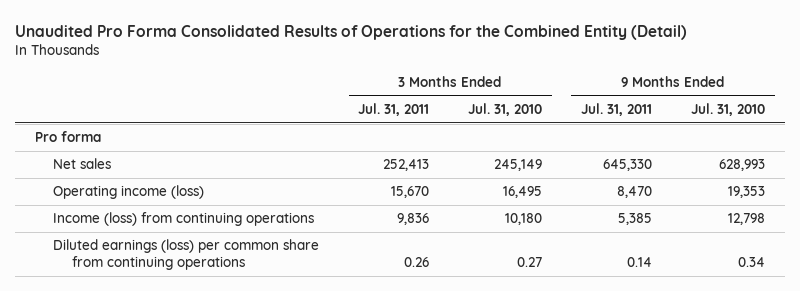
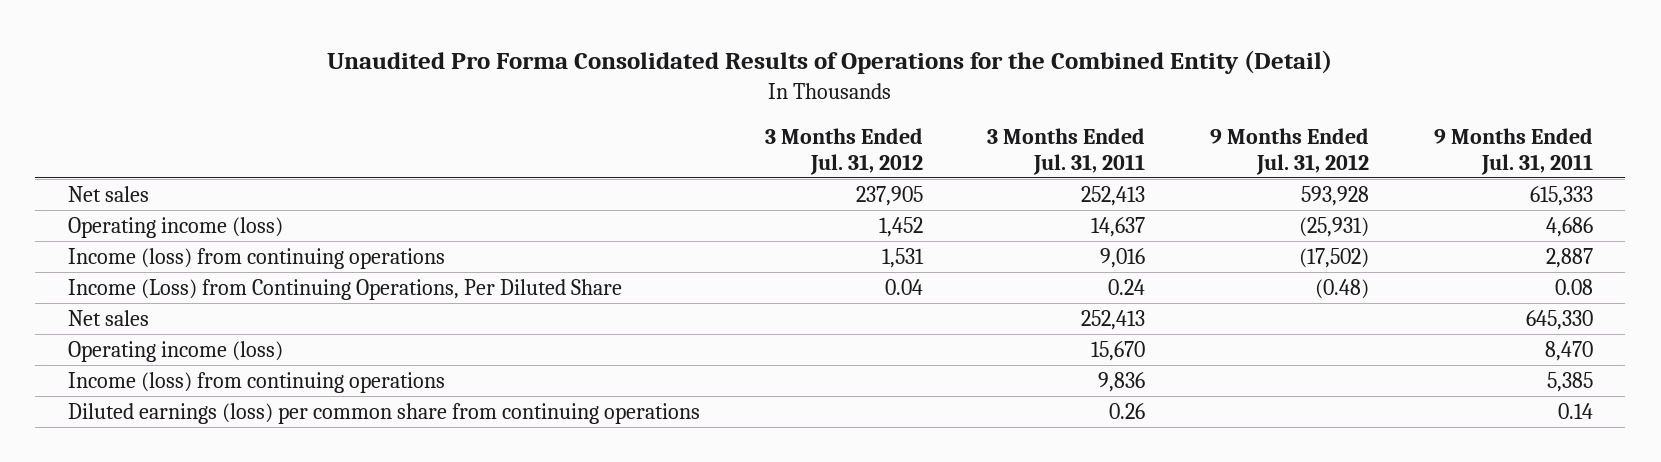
[468,103,543,117] Jul. 31, 2010 -> none
[691,103,766,117] Jul. 31, 2010 -> none
none -> [764,127,923,175] 3 Months Ended Jul. 31, 2012
none -> [1210,127,1370,175] 9 Months Ended Jul. 31, 2012
[34,131,101,143] Pro forma -> none
none -> [67,186,149,203] Net sales
none -> [67,217,283,239] Operating income (loss)
none -> [67,248,445,270] Income (loss) from continuing operations
none -> [67,279,622,301] Income (Loss) from Continuing Operations, Per Diluted Share

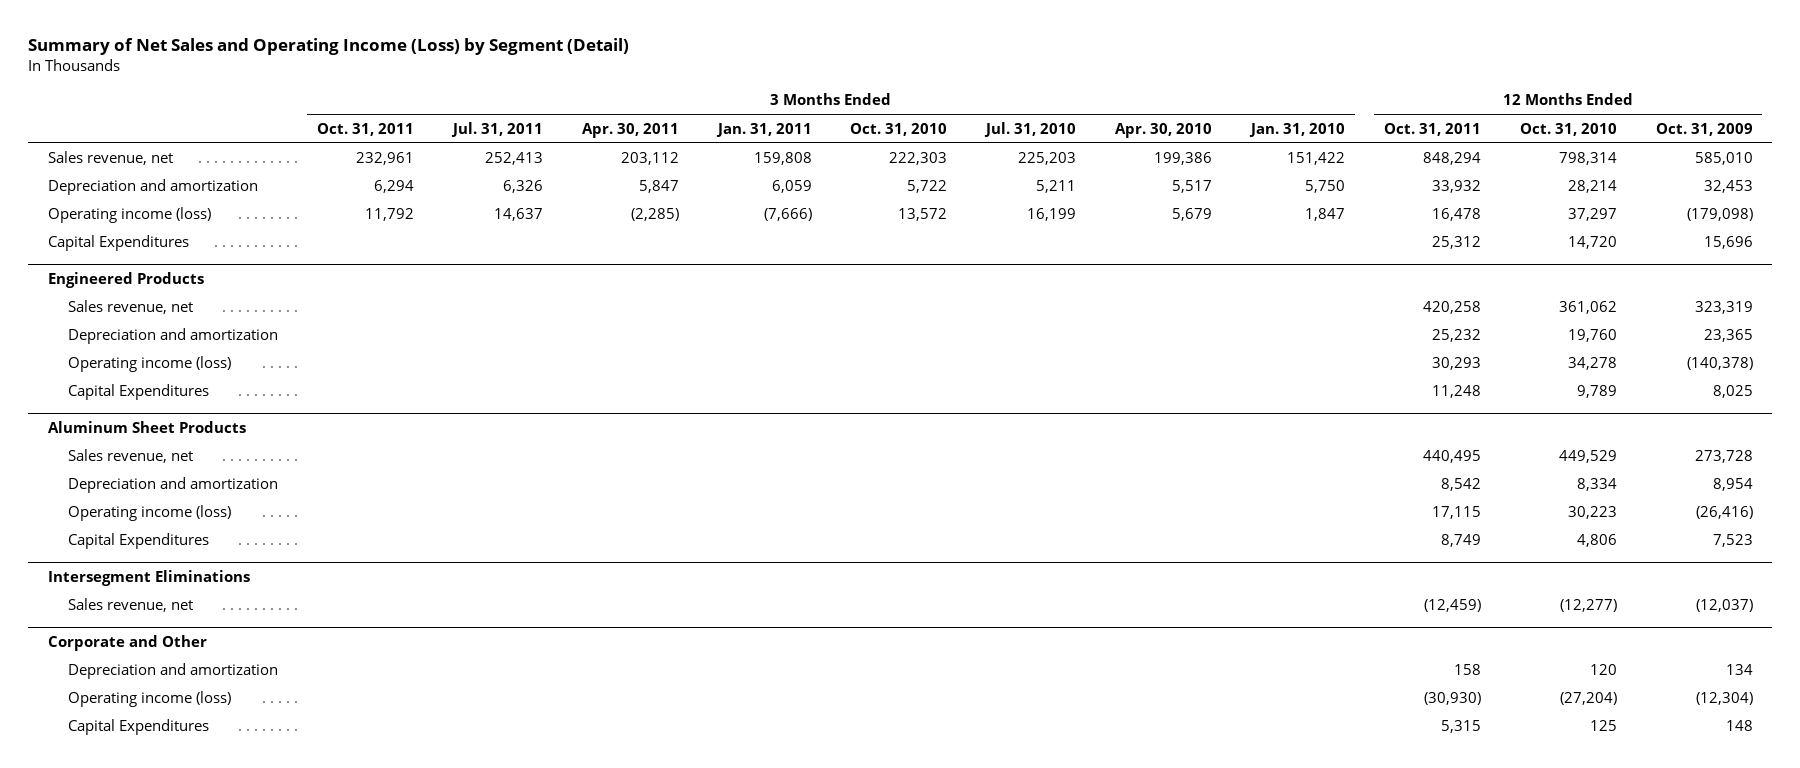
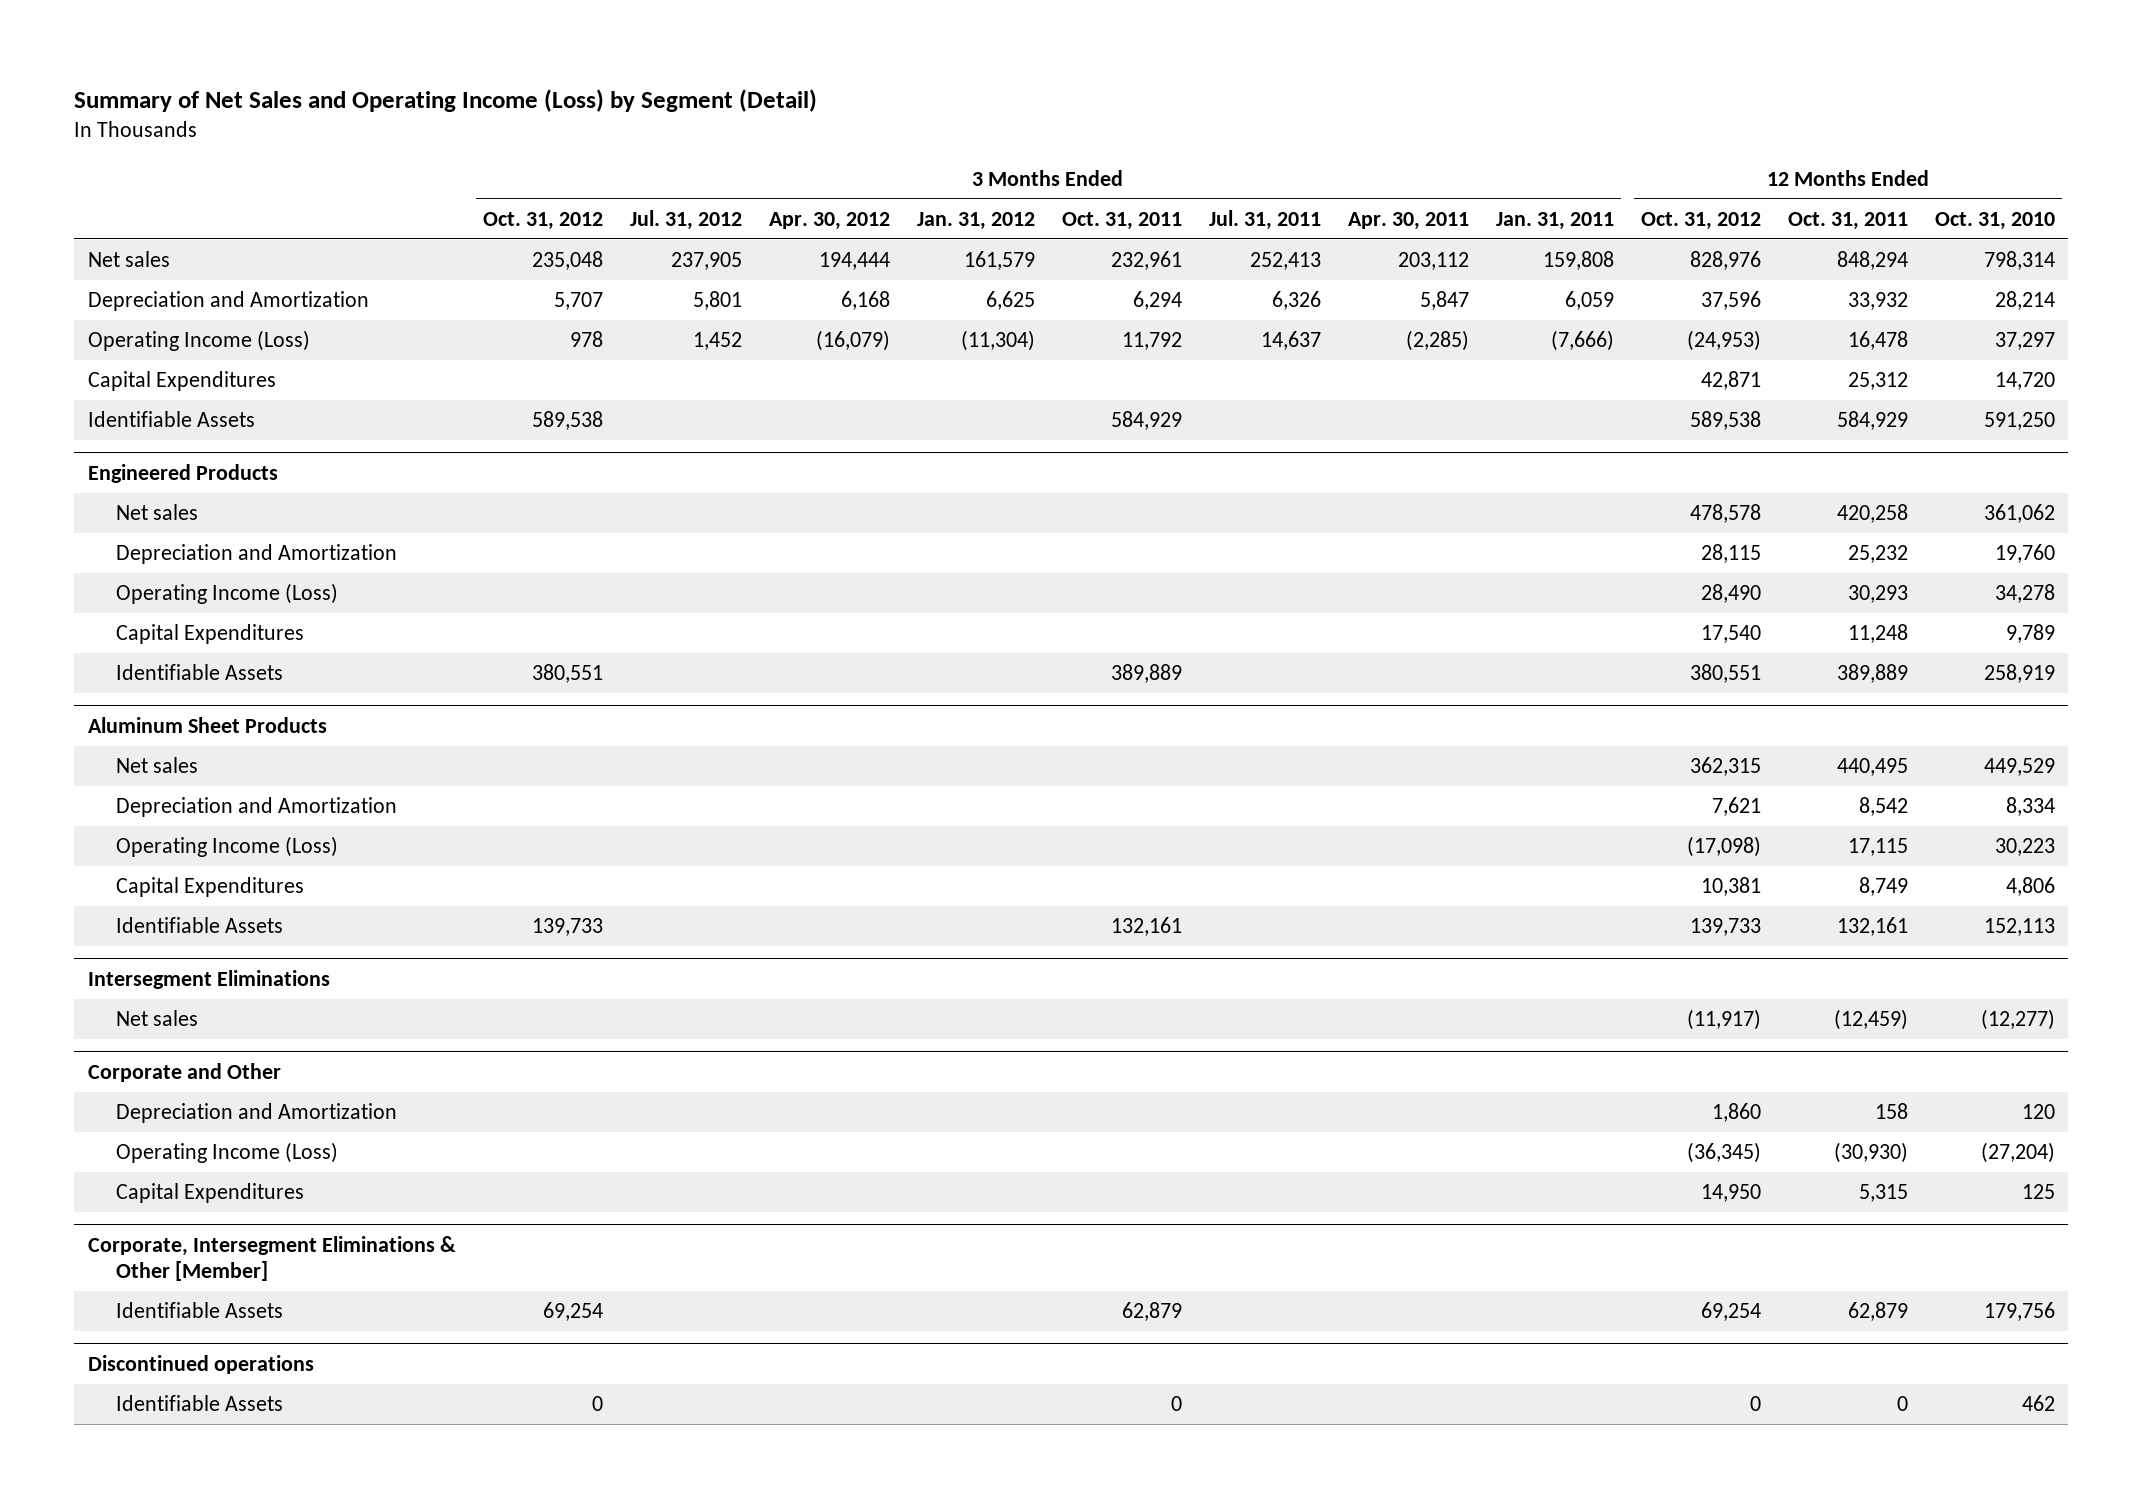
[850,122,948,136] Oct. 31, 2010 -> none
[984,121,1077,137] Jul. 31, 2010 -> none
[1115,122,1213,138] Apr. 30, 2010 -> none
[1249,122,1346,137] Jan. 31, 2010 -> none
[1655,122,1753,136] Oct. 31, 2009 -> none
none -> [482,211,603,230] Oct. 31, 2012
none -> [629,209,742,230] Jul. 31, 2012
none -> [768,211,890,230] Apr. 30, 2012
none -> [916,211,1035,230] Jan. 31, 2012
none -> [1640,211,1761,230] Oct. 31, 2012
[47,151,173,166] Sales revenue, net -> [87,250,170,267] Net sales
[47,179,258,196] Depreciation and amortization -> [87,290,369,311] Depreciation and Amortization
[47,207,211,224] Operating income (loss) -> [87,329,310,351] Operating Income (Loss)
none -> [87,410,255,427] Identifiable Assets
[68,300,194,315] Sales revenue, net -> [116,503,199,520] Net sales
[68,328,279,345] Depreciation and amortization -> [116,543,398,564] Depreciation and Amortization
[68,356,232,373] Operating income (loss) -> [116,582,339,604] Operating Income (Loss)
none -> [116,663,284,680] Identifiable Assets
[68,449,194,464] Sales revenue, net -> [116,756,199,773] Net sales
[68,477,279,494] Depreciation and amortization -> [116,796,398,817] Depreciation and Amortization
[68,505,232,522] Operating income (loss) -> [116,835,339,857] Operating Income (Loss)
none -> [116,916,284,933] Identifiable Assets
[68,598,194,613] Sales revenue, net -> [116,1009,199,1026] Net sales
[68,663,279,680] Depreciation and amortization -> [116,1102,398,1123] Depreciation and Amortization
[68,691,232,708] Operating income (loss) -> [116,1141,339,1163] Operating Income (Loss)
none -> [87,1235,456,1281] Corporate, Intersegment Eliminations & Other [Member]
none -> [116,1301,284,1318] Identifiable Assets
none -> [87,1354,314,1374] Discontinued operations
none -> [116,1394,284,1411] Identifiable Assets

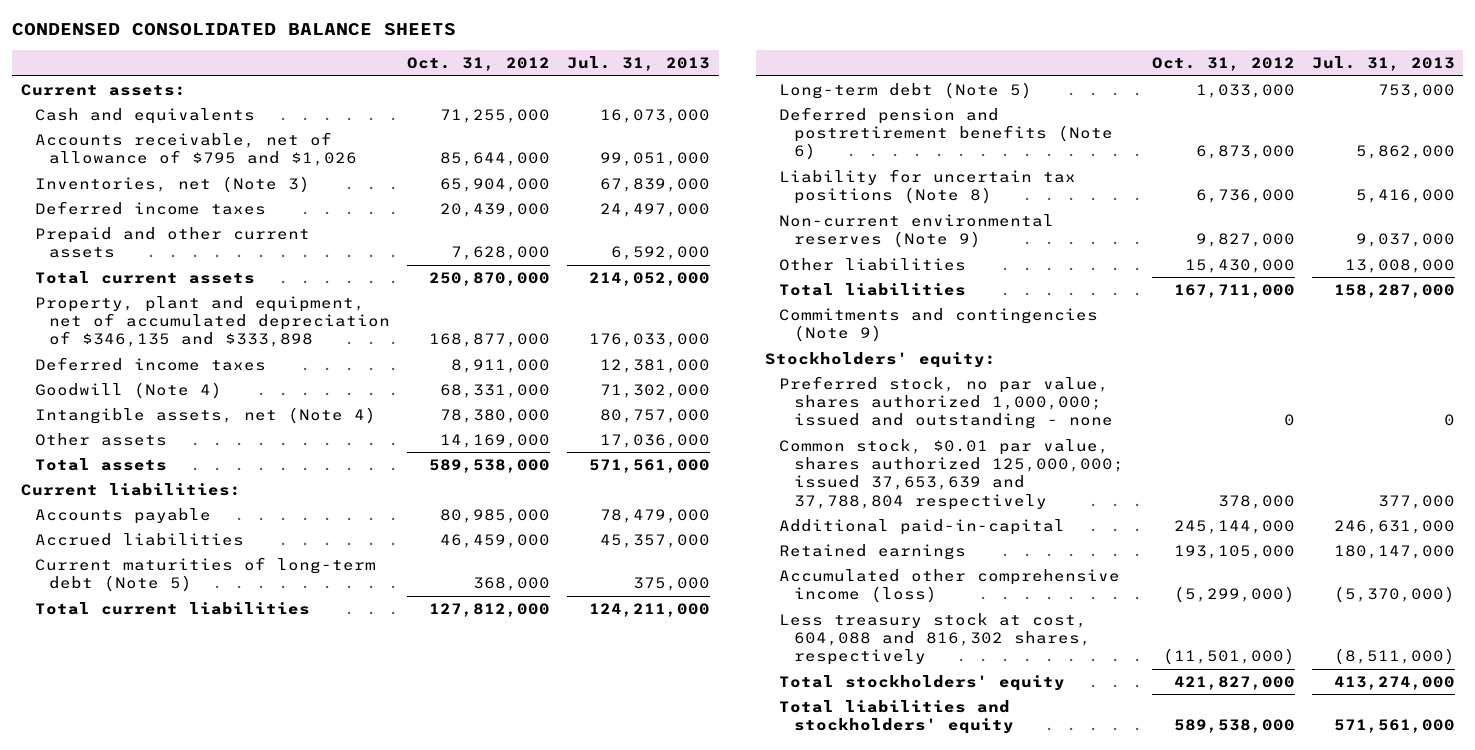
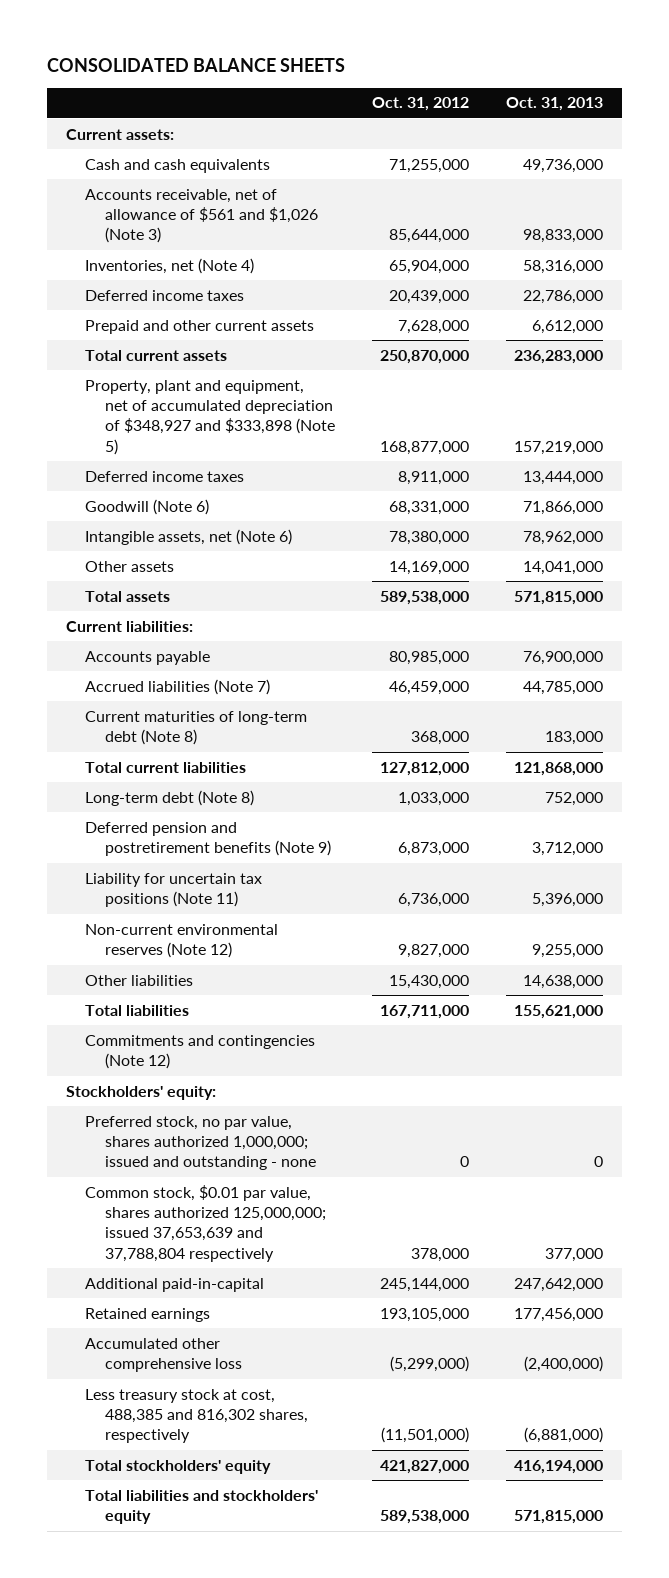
[12,23,457,37] CONDENSED CONSOLIDATED BALANCE SHEETS -> [47,57,346,72] CONSOLIDATED BALANCE SHEETS
[567,56,711,72] Jul. 31, 2013 -> none
none -> [506,97,604,112] Oct. 31, 2013
[34,107,255,124] Cash and equivalents -> [85,158,271,173] Cash and cash equivalents
[34,131,358,167] Accounts receivable, net of allowance of $795 and $1,026 -> [85,188,319,244] Accounts receivable, net of allowance of $561 and $1,026 (Note 3)
[34,175,310,193] Inventories, net (Note 3) -> [85,257,255,274] Inventories, net (Note 4)
[34,295,391,348] Property, plant and equipment, net of accumulated depreciation of $346,135 and $333,898 -> [85,379,336,455] Property, plant and equipment, net of accumulated depreciation of $348,927 and $333,898 (Note 5)
[34,381,222,399] Goodwill (Note 4) -> [85,498,210,515] Goodwill (Note 6)
[34,406,376,424] Intangible assets, net (Note 4) -> [85,528,293,545] Intangible assets, net (Note 6)
[34,532,244,546] Accrued liabilities -> [85,678,271,695] Accrued liabilities (Note 7)
[34,556,376,593] Current maturities of long-term debt (Note 5) -> [85,710,308,746] Current maturities of long-term debt (Note 8)
[779,81,1033,99] Long-term debt (Note 5) -> [85,789,255,806] Long-term debt (Note 8)
[779,106,1113,161] Deferred pension and postretirement benefits (Note 6) -> [85,821,332,857] Deferred pension and postretirement benefits (Note 9)
[779,168,1077,205] Liability for uncertain tax positions (Note 8) -> [85,872,263,908] Liability for uncertain tax positions (Note 11)
[779,213,1055,249] Non-current environmental reserves (Note 9) -> [85,923,279,959] Non-current environmental reserves (Note 12)
[779,307,1099,343] Commitments and contingencies (Note 9) -> [85,1034,316,1070] Commitments and contingencies (Note 12)
[779,568,1121,604] Accumulated other comprehensive income (loss) -> [85,1337,243,1373] Accumulated other comprehensive loss
[779,612,1091,666] Less treasury stock at cost, 604,088 and 816,302 shares, respectively -> [85,1388,309,1444] Less treasury stock at cost, 488,385 and 816,302 shares, respectively

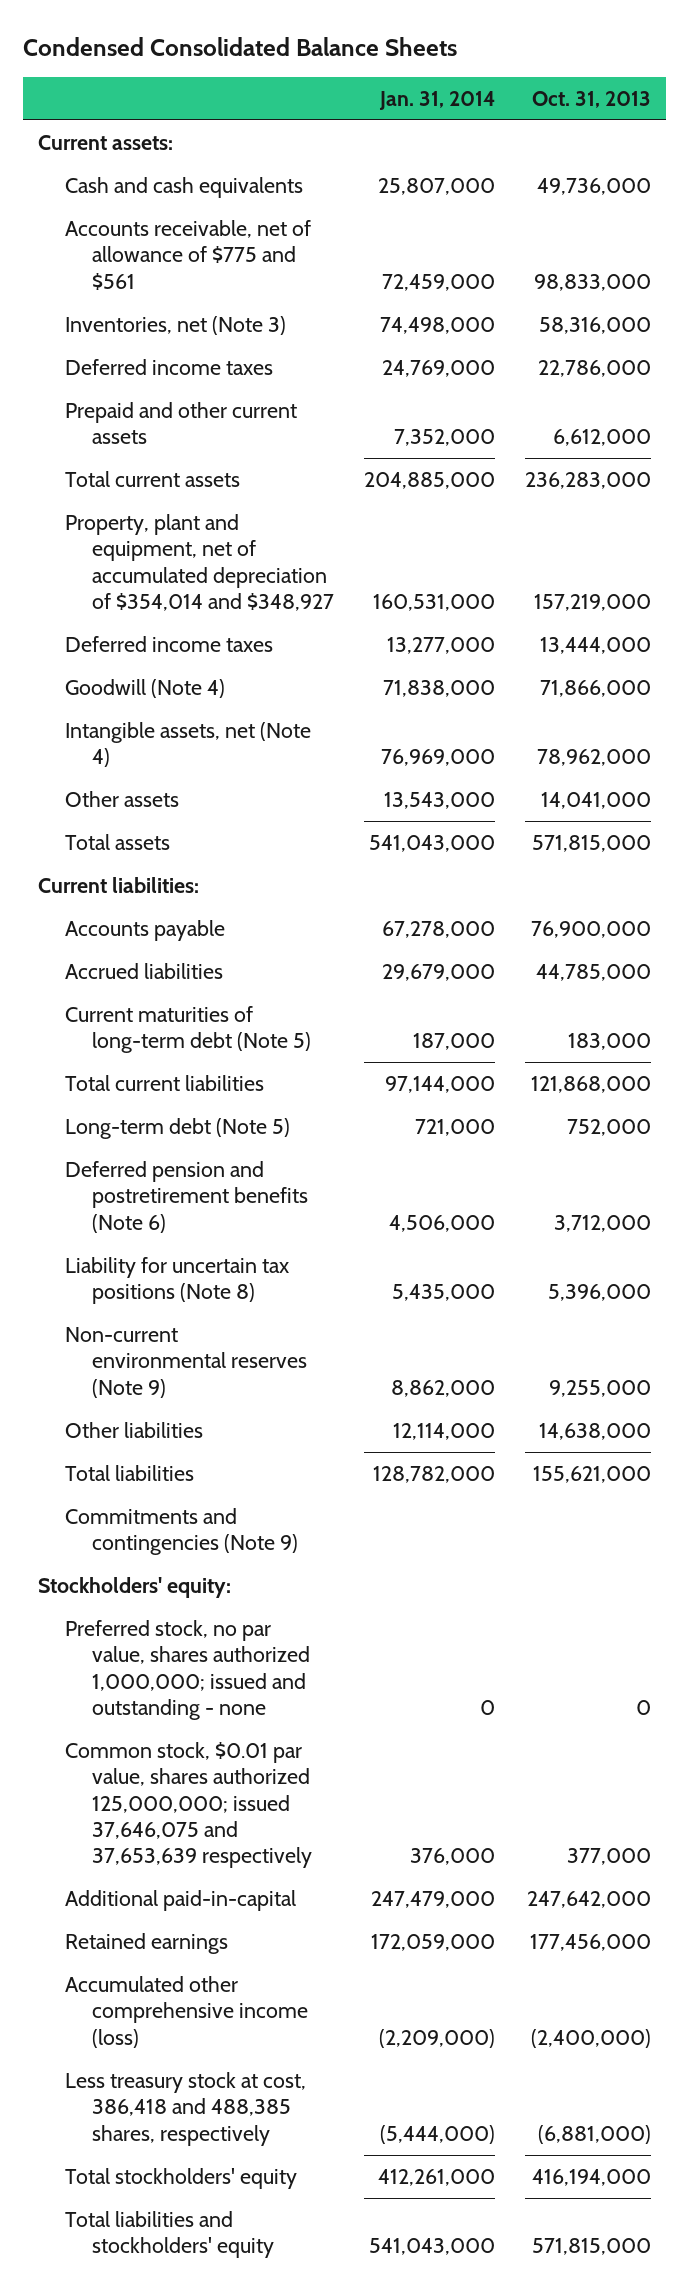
[47,57,346,72] CONSOLIDATED BALANCE SHEETS -> [22,36,457,56] Condensed Consolidated Balance Sheets
[372,97,470,112] Oct. 31, 2012 -> none
none -> [379,90,496,110] Jan. 31, 2014
[85,188,319,244] Accounts receivable, net of allowance of $561 and $1,026 (Note 3) -> [64,219,311,290] Accounts receivable, net of allowance of $775 and $561
[85,257,255,274] Inventories, net (Note 4) -> [64,315,286,335] Inventories, net (Note 3)
[85,379,336,455] Property, plant and equipment, net of accumulated depreciation of $348,927 and $333,898 (Note 5) -> [64,513,335,612] Property, plant and equipment, net of accumulated depreciation of $354,014 and $348,927
[85,498,210,515] Goodwill (Note 6) -> [64,678,225,698] Goodwill (Note 4)
[85,528,293,545] Intangible assets, net (Note 6) -> [64,721,311,768] Intangible assets, net (Note 4)
[85,678,271,695] Accrued liabilities (Note 7) -> [64,962,223,979] Accrued liabilities
[85,710,308,746] Current maturities of long-term debt (Note 8) -> [64,1005,312,1054] Current maturities of long-term debt (Note 5)
[85,789,255,806] Long-term debt (Note 8) -> [64,1117,290,1139] Long-term debt (Note 5)
[85,821,332,857] Deferred pension and postretirement benefits (Note 9) -> [64,1160,309,1233] Deferred pension and postretirement benefits (Note 6)
[85,872,263,908] Liability for uncertain tax positions (Note 11) -> [64,1256,289,1305] Liability for uncertain tax positions (Note 8)
[85,923,279,959] Non-current environmental reserves (Note 12) -> [64,1326,308,1398] Non-current environmental reserves (Note 9)
[85,1034,316,1070] Commitments and contingencies (Note 12) -> [64,1507,299,1556] Commitments and contingencies (Note 9)
[85,1184,327,1262] Common stock, $0.01 par value, shares authorized 125,000,000; issued 37,653,639 and 37,788,804 respectively -> [64,1741,313,1869] Common stock, $0.01 par value, shares authorized 125,000,000; issued 37,646,075 and 37,653,639 respectively
[85,1337,243,1373] Accumulated other comprehensive loss -> [64,1975,309,2048] Accumulated other comprehensive income (loss)
[85,1388,309,1444] Less treasury stock at cost, 488,385 and 816,302 shares, respectively -> [64,2071,306,2146] Less treasury stock at cost, 386,418 and 488,385 shares, respectively

